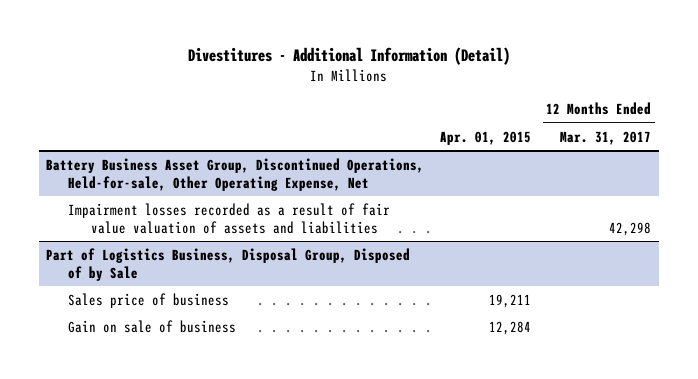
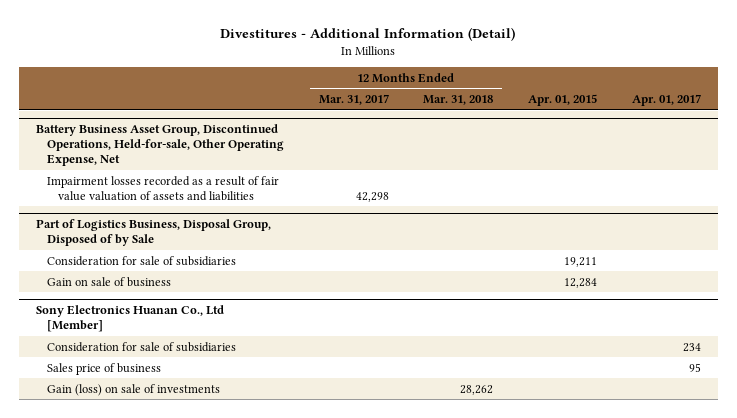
none -> [423,95,494,106] Mar. 31, 2018
none -> [631,94,701,107] Apr. 01, 2017
[68,292,230,308] Sales price of business -> [47,255,237,266] Consideration for sale of subsidiaries
none -> [36,305,225,333] Sony Electronics Huanan Co., Ltd [Member]
none -> [47,341,237,352] Consideration for sale of subsidiaries
none -> [47,362,162,375] Sales price of business
none -> [47,383,221,396] Gain (loss) on sale of investments

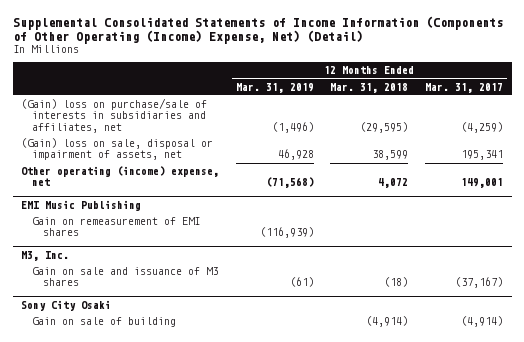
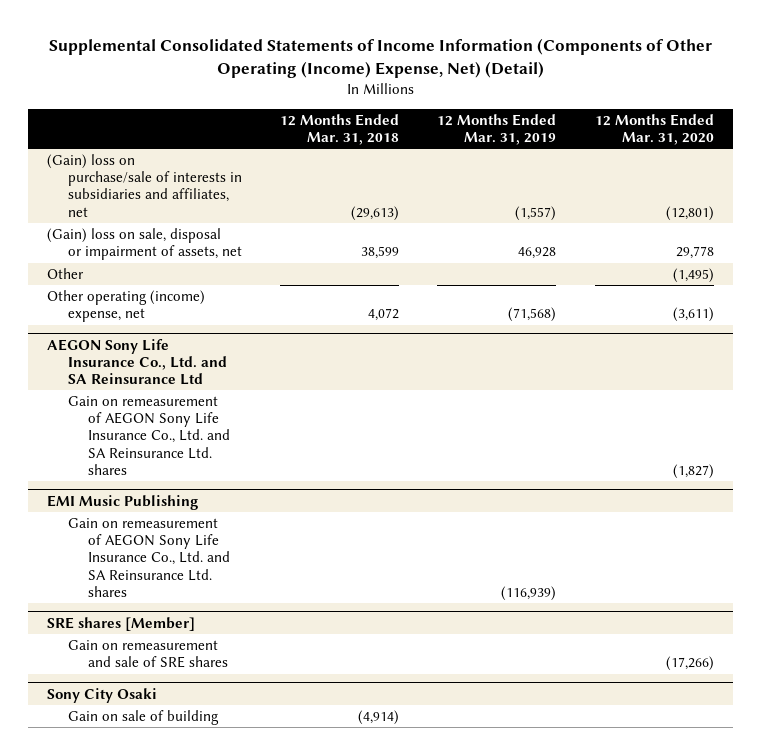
[425,82,504,93] Mar. 31, 2017 -> none
none -> [594,113,714,145] 12 Months Ended Mar. 31, 2020
[271,121,314,133] (1,496) -> [515,205,557,221] (1,557)
[360,121,409,133] (29,595) -> [351,205,400,221] (29,613)
none -> [47,267,85,279] Other
none -> [47,338,227,386] AEGON Sony Life Insurance Co., Ltd. and SA Reinsurance Ltd
none -> [67,395,230,475] Gain on remeasurement of AEGON Sony Life Insurance Co., Ltd. and SA Reinsurance Ltd. shares
[21,250,70,261] M3, Inc. -> none
[32,267,219,287] Gain on sale and issuance of M3 shares -> none
[32,217,201,237] Gain on remeasurement of EMI shares -> [67,517,230,597] Gain on remeasurement of AEGON Sony Life Insurance Co., Ltd. and SA Reinsurance Ltd. shares
none -> [47,616,196,631] SRE shares [Member]
none -> [67,639,228,669] Gain on remeasurement and sale of SRE shares

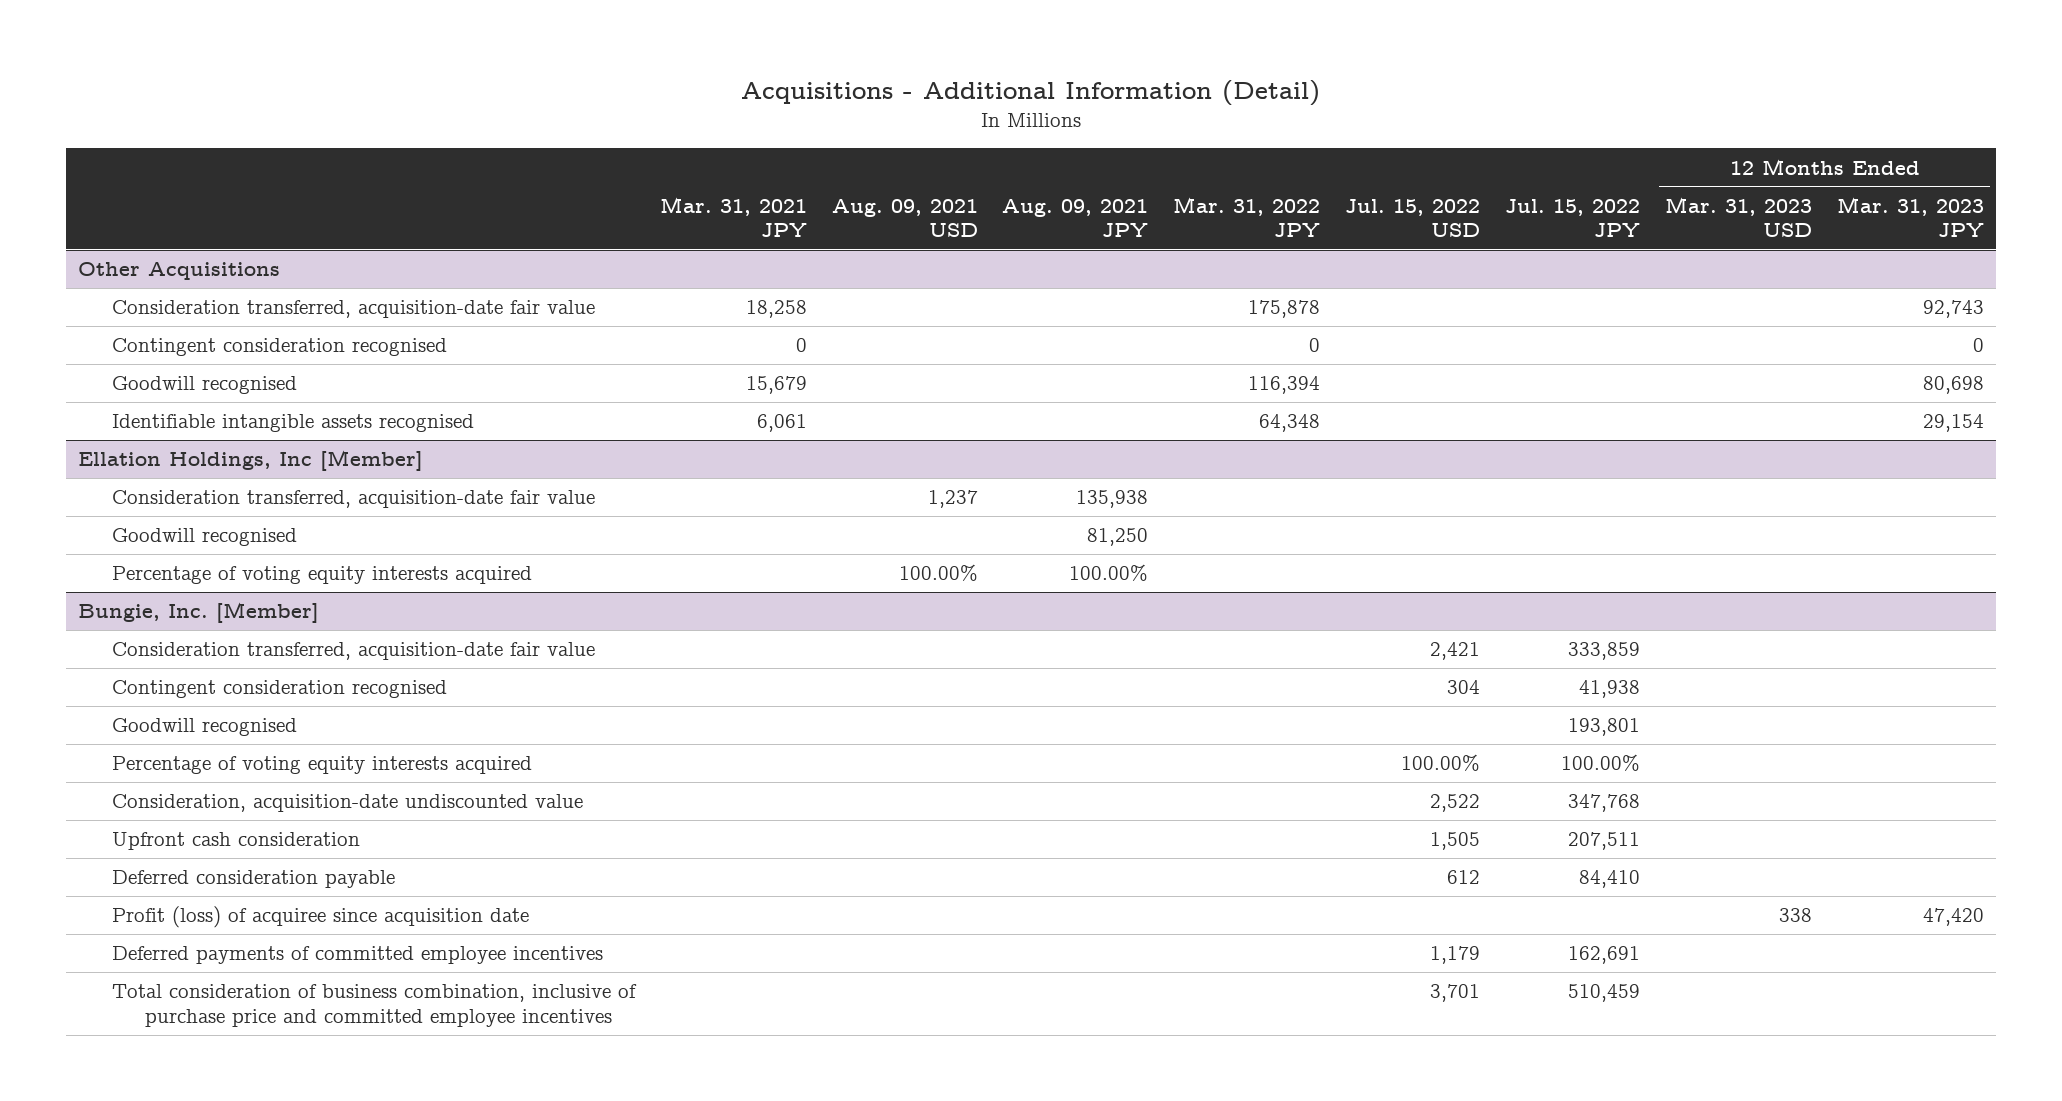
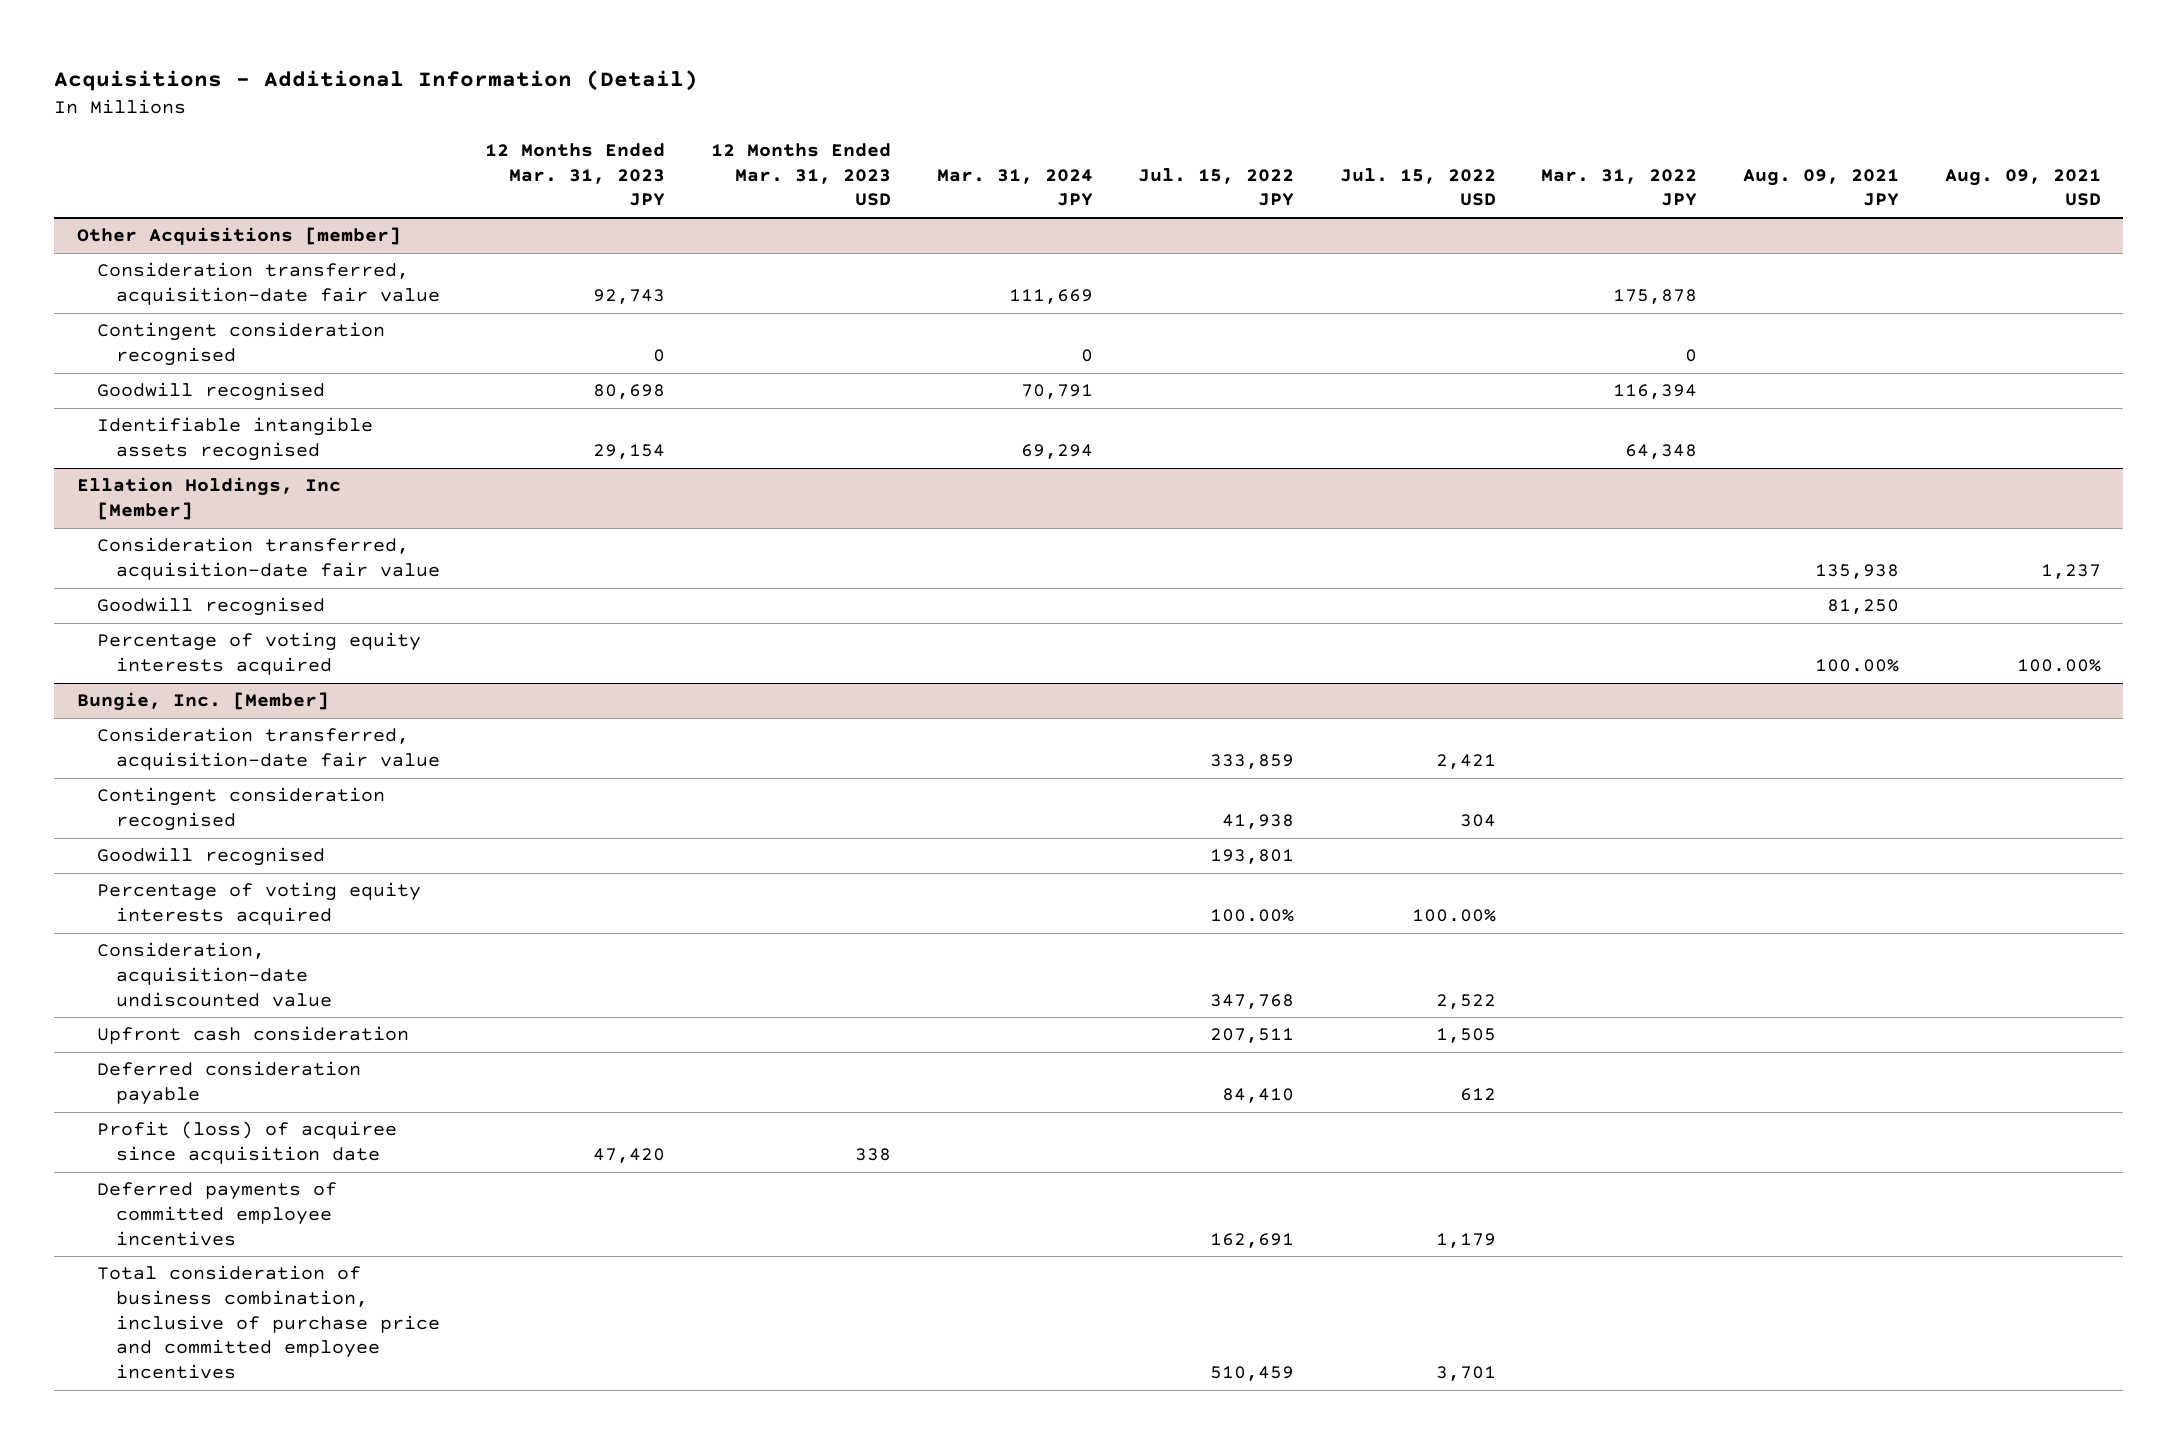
[659,196,807,238] Mar. 31, 2021 JPY -> none
none -> [936,168,1093,207] Mar. 31, 2024 JPY
[78,262,281,281] Other Acquisitions -> [77,227,402,246] Other Acquisitions [member]

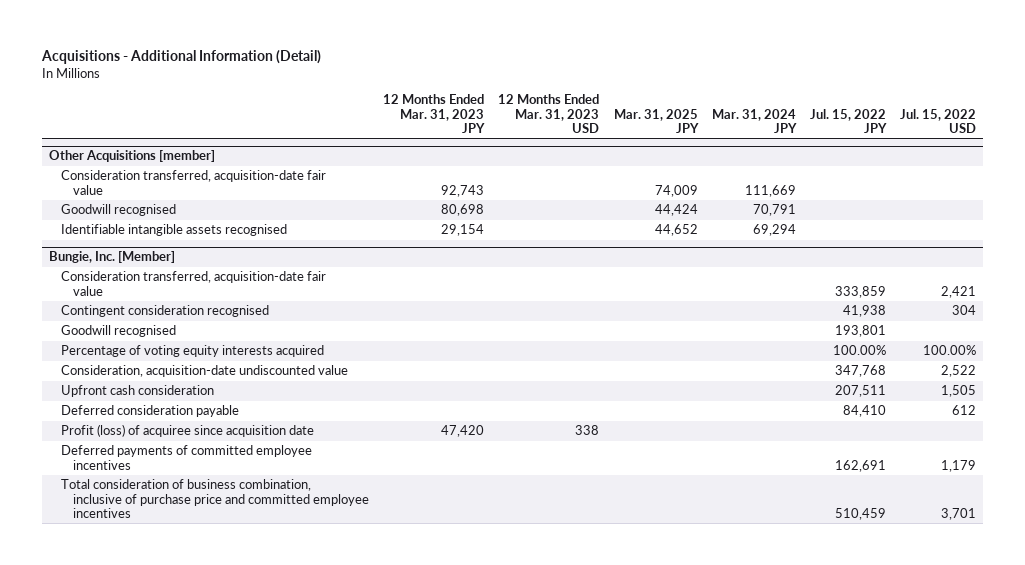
[1541,168,1698,207] Mar. 31, 2022 JPY -> none
[1743,168,1900,207] Aug. 09, 2021 JPY -> none
[1944,168,2101,207] Aug. 09, 2021 USD -> none
none -> [613,108,699,133] Mar. 31, 2025 JPY
[96,322,385,367] Contingent consideration recognised -> none
[77,477,342,521] Ellation Holdings, Inc [Member] -> none
[96,537,440,581] Consideration transferred, acquisition-date fair value -> none
[96,597,325,617] Goodwill recognised -> none
[96,632,421,676] Percentage of voting equity interests acquired -> none

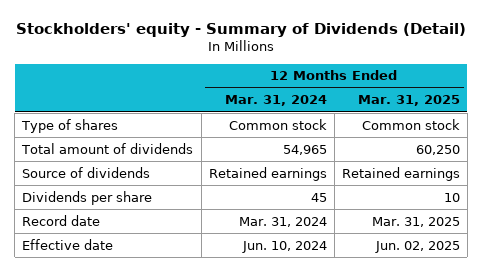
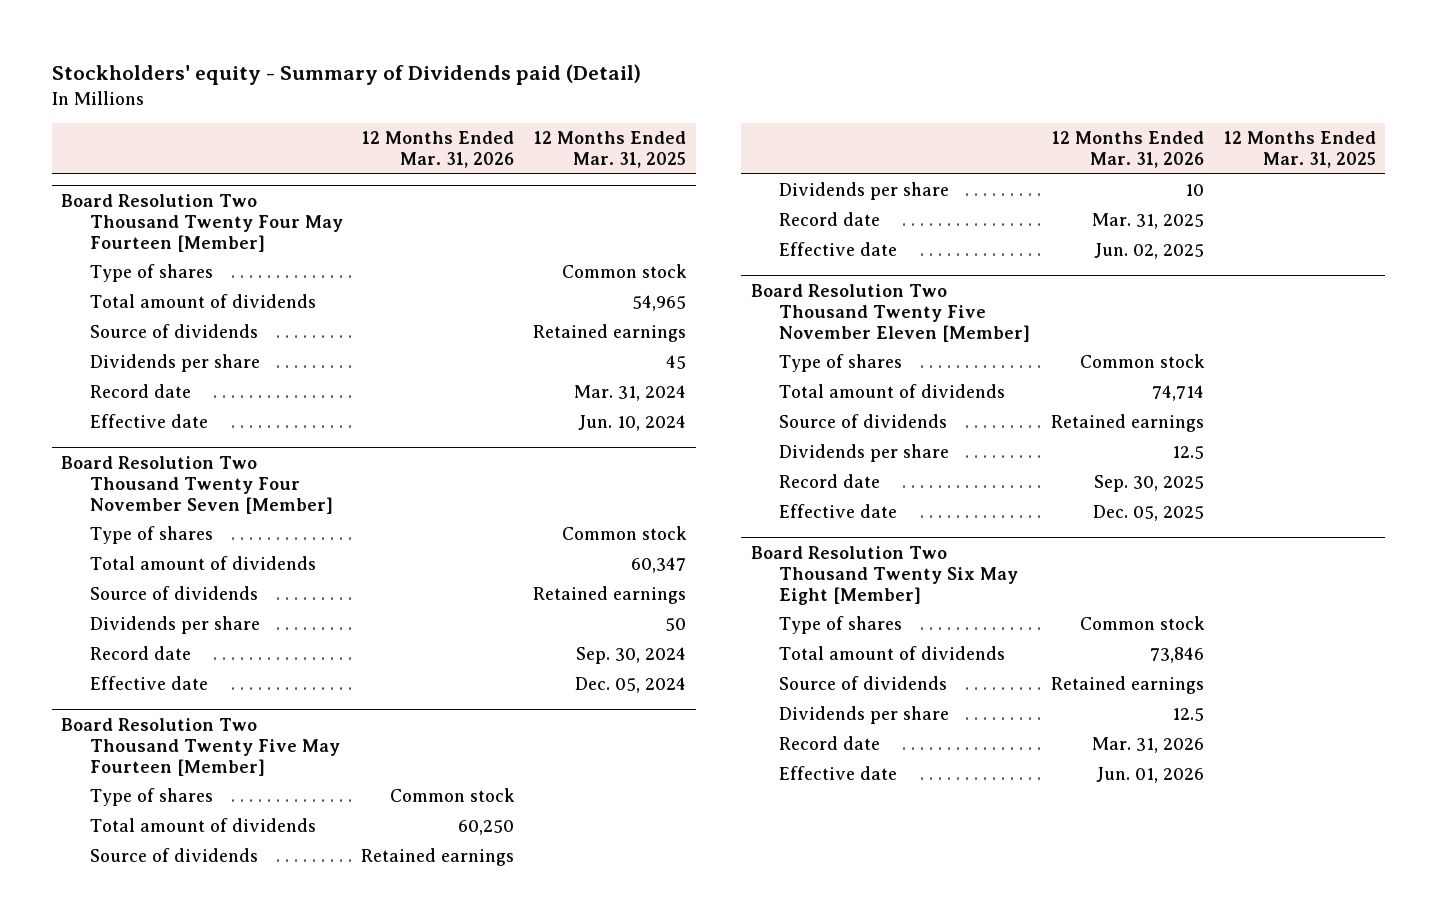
[16,23,467,38] Stockholders' equity - Summary of Dividends (Detail) -> [51,64,641,86] Stockholders' equity - Summary of Dividends paid (Detail)
[224,95,327,107] Mar. 31, 2024 -> none
none -> [362,131,515,169] 12 Months Ended Mar. 31, 2026
[21,118,119,133] Type of shares -> none
[21,142,194,154] Total amount of dividends -> none
[22,166,151,178] Source of dividends -> none
[22,190,153,205] Dividends per share -> none
[22,214,101,226] Record date -> none
[22,238,114,250] Effective date -> none
none -> [61,193,343,252] Board Resolution Two Thousand Twenty Four May Fourteen [Member]
none -> [89,264,213,283] Type of shares
none -> [89,294,316,309] Total amount of dividends
none -> [89,324,258,339] Source of dividends
none -> [89,354,260,373] Dividends per share
none -> [89,384,191,399] Record date
none -> [89,414,208,429] Effective date
none -> [61,455,333,514] Board Resolution Two Thousand Twenty Four November Seven [Member]
none -> [89,526,213,545] Type of shares
none -> [89,556,316,571] Total amount of dividends
none -> [89,586,258,601] Source of dividends
none -> [89,616,260,635] Dividends per share
none -> [89,646,191,661] Record date
none -> [89,676,208,691] Effective date
none -> [61,717,340,776] Board Resolution Two Thousand Twenty Five May Fourteen [Member]
none -> [89,788,213,807] Type of shares
none -> [89,818,316,833] Total amount of dividends
none -> [89,848,258,863] Source of dividends
none -> [779,182,950,201] Dividends per share
none -> [779,212,881,227] Record date
none -> [779,242,898,257] Effective date
none -> [750,283,1031,342] Board Resolution Two Thousand Twenty Five November Eleven [Member]
none -> [779,354,903,373] Type of shares
none -> [779,384,1006,399] Total amount of dividends
none -> [779,414,948,429] Source of dividends
none -> [779,444,950,463] Dividends per share
none -> [779,474,881,489] Record date
none -> [779,504,898,519] Effective date
none -> [750,545,1019,605] Board Resolution Two Thousand Twenty Six May Eight [Member]
none -> [779,616,903,635] Type of shares
none -> [779,646,1006,661] Total amount of dividends
none -> [779,676,948,691] Source of dividends
none -> [779,706,950,725] Dividends per share
none -> [779,736,881,751] Record date
none -> [779,766,898,781] Effective date

